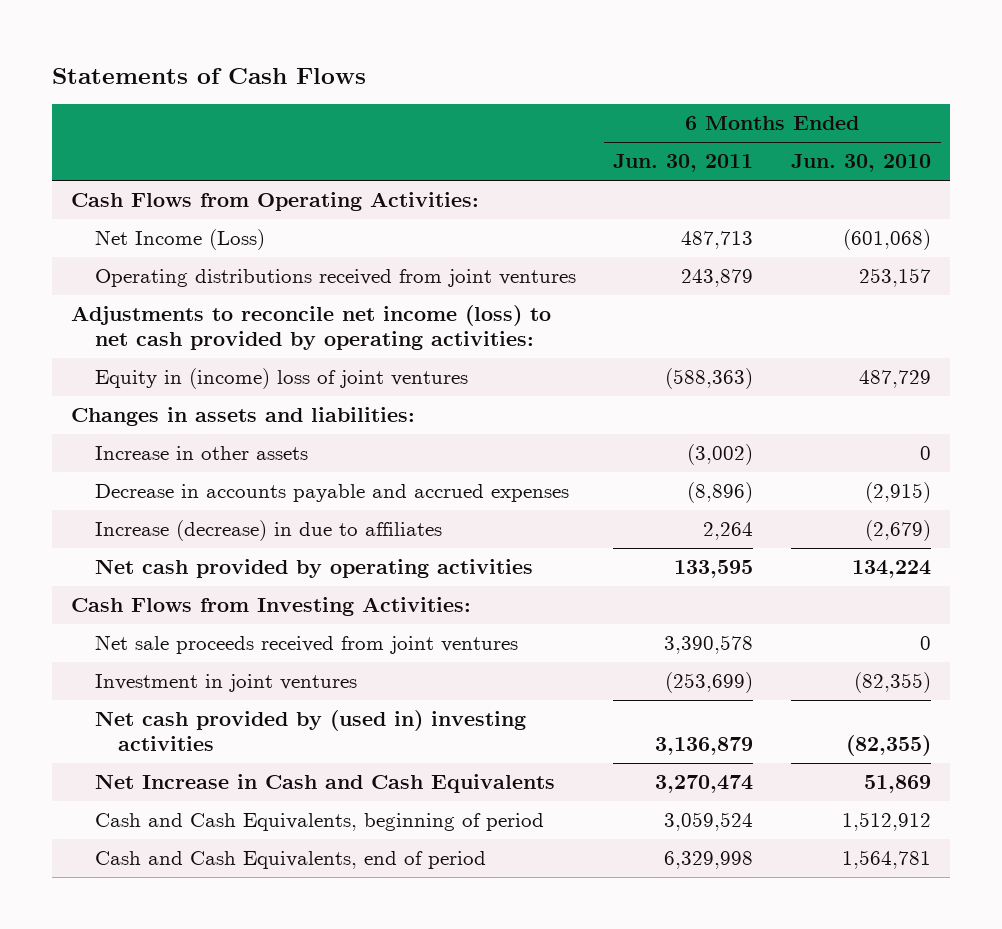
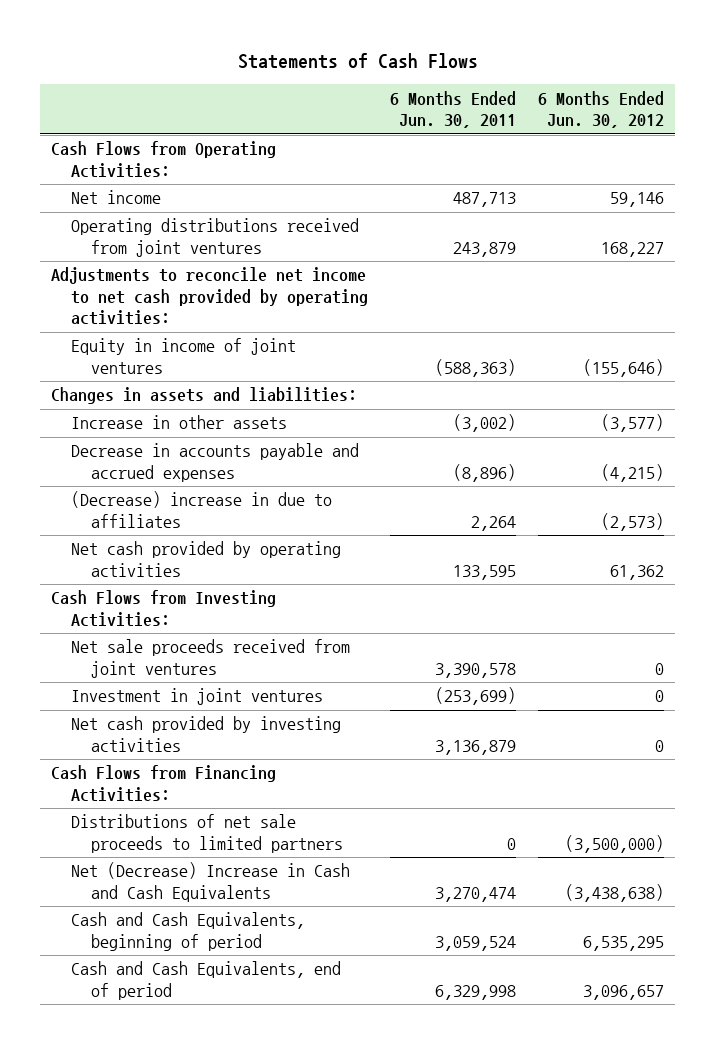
[791,154,932,173] Jun. 30, 2010 -> none
none -> [538,90,665,129] 6 Months Ended Jun. 30, 2012
[94,228,265,250] Net Income (Loss) -> [71,190,162,205] Net income
[71,304,552,350] Adjustments to reconcile net income (loss) to net cash provided by operating activities: -> [51,267,369,326] Adjustments to reconcile net income to net cash provided by operating activities:
[94,367,468,389] Equity in (income) loss of joint ventures -> [71,338,297,374] Equity in income of joint ventures
[94,519,442,541] Increase (decrease) in due to affiliates -> [71,491,333,528] (Decrease) increase in due to affiliates
[94,709,526,751] Net cash provided by (used in) investing activities -> [71,716,342,752] Net cash provided by investing activities
none -> [51,765,277,802] Cash Flows from Financing Activities:
none -> [71,814,344,853] Distributions of net sale proceeds to limited partners
[94,773,555,793] Net Increase in Cash and Cash Equivalents -> [71,862,351,902] Net (Decrease) Increase in Cash and Cash Equivalents

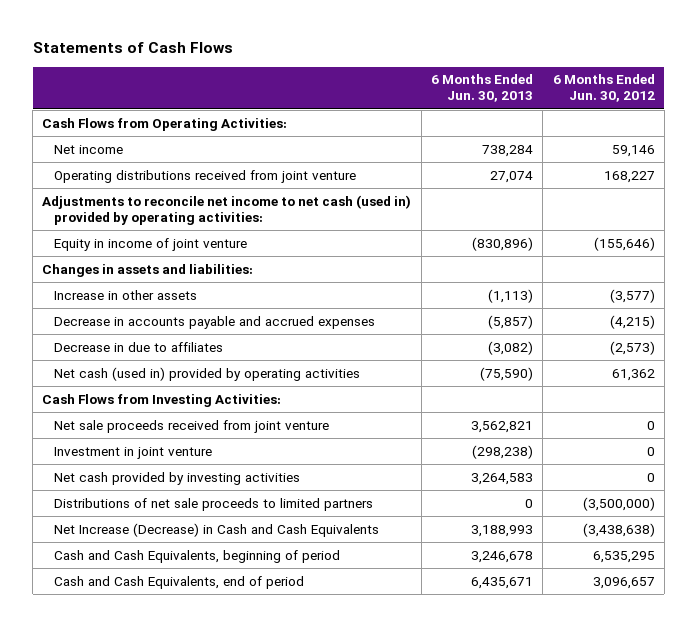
[390,90,517,129] 6 Months Ended Jun. 30, 2011 -> none
none -> [430,74,533,103] 6 Months Ended Jun. 30, 2013
[71,218,360,257] Operating distributions received from joint ventures -> [53,169,356,183] Operating distributions received from joint venture
[51,267,369,326] Adjustments to reconcile net income to net cash provided by operating activities: -> [42,194,412,225] Adjustments to reconcile net income to net cash (used in) provided by operating activities:
[71,338,297,374] Equity in income of joint ventures -> [53,237,247,251] Equity in income of joint venture
[71,491,333,528] (Decrease) increase in due to affiliates -> [53,341,223,352] Decrease in due to affiliates
[71,541,342,577] Net cash provided by operating activities -> [53,366,360,381] Net cash (used in) provided by operating activities
[71,639,351,678] Net sale proceeds received from joint ventures -> [53,419,329,433] Net sale proceeds received from joint venture
[71,688,324,706] Investment in joint ventures -> [53,446,212,459] Investment in joint venture
[51,765,277,802] Cash Flows from Financing Activities: -> none
[71,862,351,902] Net (Decrease) Increase in Cash and Cash Equivalents -> [53,522,379,537] Net Increase (Decrease) in Cash and Cash Equivalents

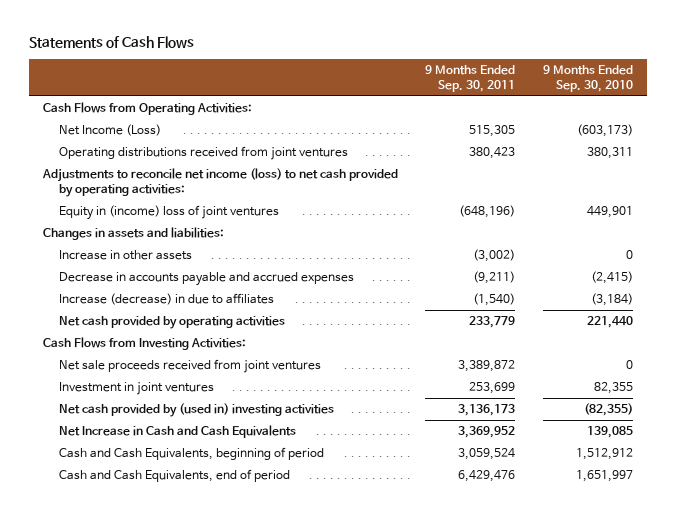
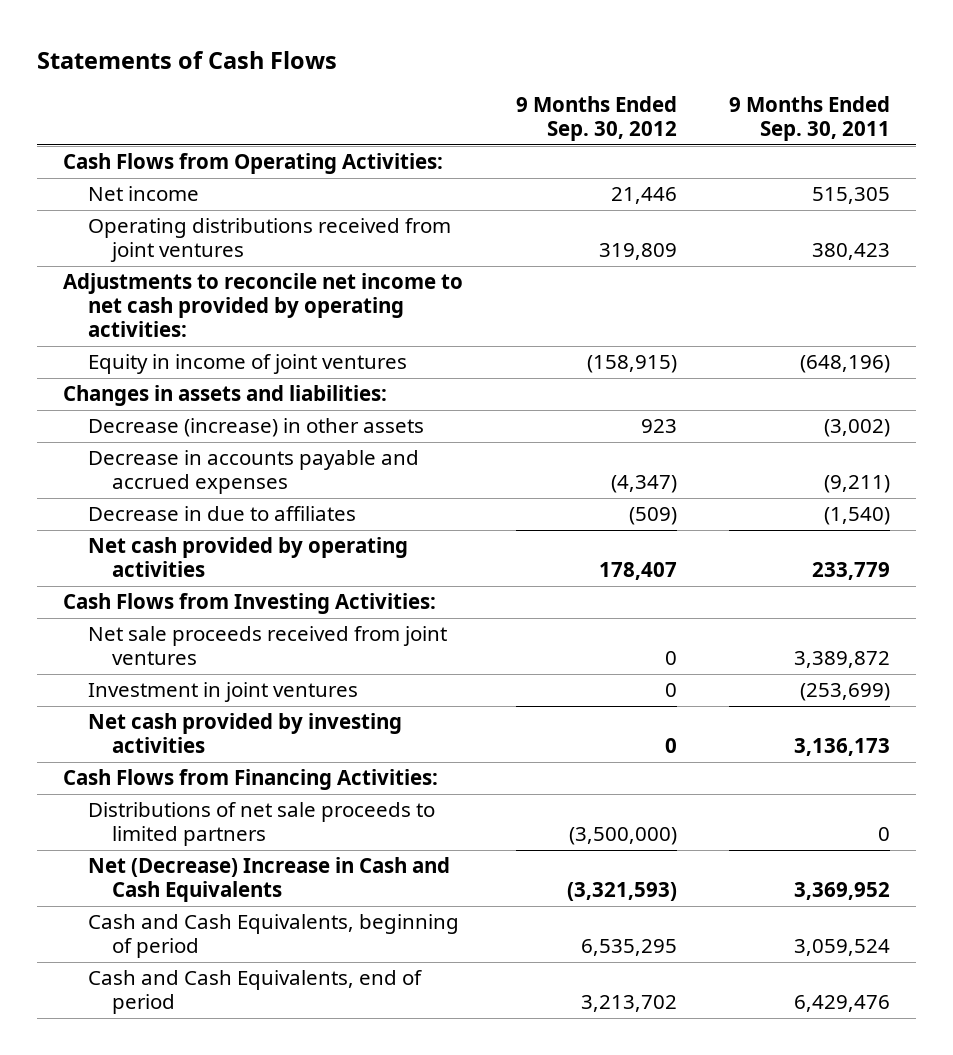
[542,65,633,93] 9 Months Ended Sep. 30, 2010 -> none
none -> [515,96,677,142] 9 Months Ended Sep. 30, 2012
[58,124,161,137] Net Income (Loss) -> [87,186,199,202] Net income
[41,168,398,198] Adjustments to reconcile net income (loss) to net cash provided by operating activities: -> [63,273,464,338] Adjustments to reconcile net income to net cash provided by operating activities:
[58,205,279,221] Equity in (income) loss of joint ventures -> [87,354,407,375] Equity in income of joint ventures
[58,250,192,261] Increase in other assets -> [87,418,424,438] Decrease (increase) in other assets
[58,293,274,306] Increase (decrease) in due to affiliates -> [87,506,356,522] Decrease in due to affiliates
[469,382,516,395] 253,699 -> [799,683,890,702] (253,699)
[58,403,334,418] Net cash provided by (used in) investing activities -> [87,713,402,754] Net cash provided by investing activities
none -> [63,769,439,791] Cash Flows from Financing Activities:
none -> [87,802,435,847] Distributions of net sale proceeds to limited partners
[58,425,296,439] Net Increase in Cash and Cash Equivalents -> [87,857,450,903] Net (Decrease) Increase in Cash and Cash Equivalents

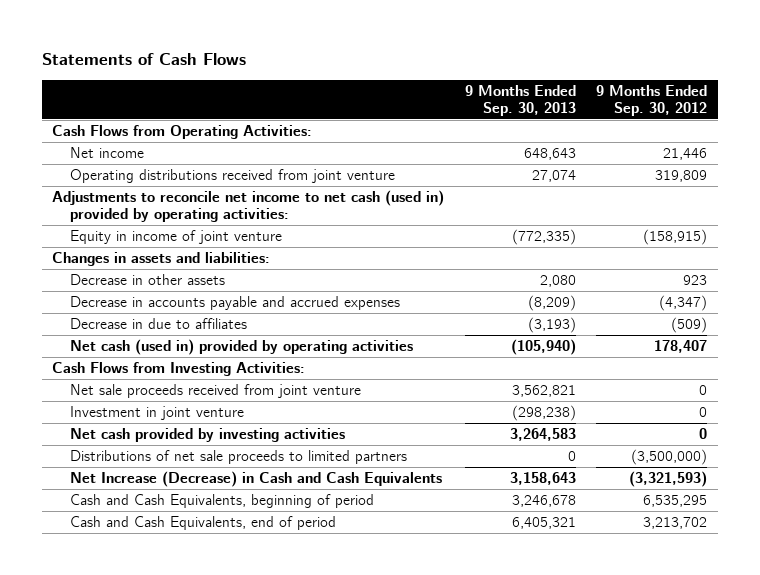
[728,96,890,142] 9 Months Ended Sep. 30, 2011 -> none
none -> [464,84,576,117] 9 Months Ended Sep. 30, 2013
[87,218,451,263] Operating distributions received from joint ventures -> [69,168,395,183] Operating distributions received from joint venture
[63,273,464,338] Adjustments to reconcile net income to net cash provided by operating activities: -> [52,189,445,223] Adjustments to reconcile net income to net cash (used in) provided by operating activities:
[87,354,407,375] Equity in income of joint ventures -> [69,229,282,244] Equity in income of joint venture
[87,418,424,438] Decrease (increase) in other assets -> [69,273,225,285] Decrease in other assets
[87,537,408,578] Net cash provided by operating activities -> [69,338,413,355] Net cash (used in) provided by operating activities
[87,626,447,666] Net sale proceeds received from joint ventures -> [69,383,361,398] Net sale proceeds received from joint venture
[87,682,358,703] Investment in joint ventures -> [69,405,244,420] Investment in joint venture
[63,769,439,791] Cash Flows from Financing Activities: -> none
[87,857,450,903] Net (Decrease) Increase in Cash and Cash Equivalents -> [69,470,442,487] Net Increase (Decrease) in Cash and Cash Equivalents

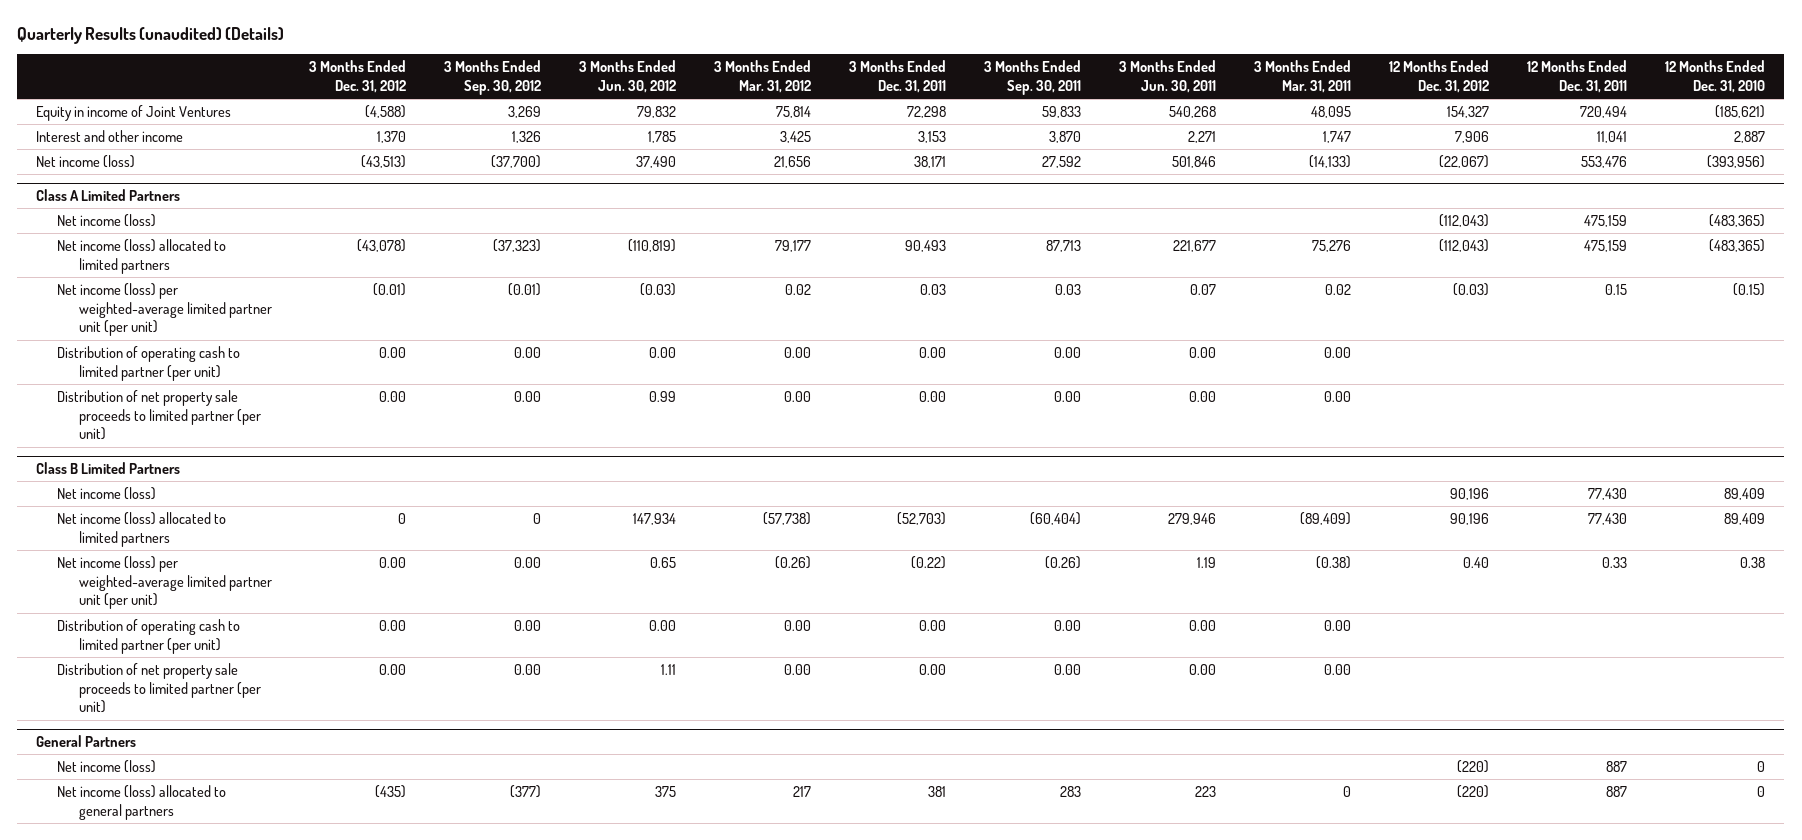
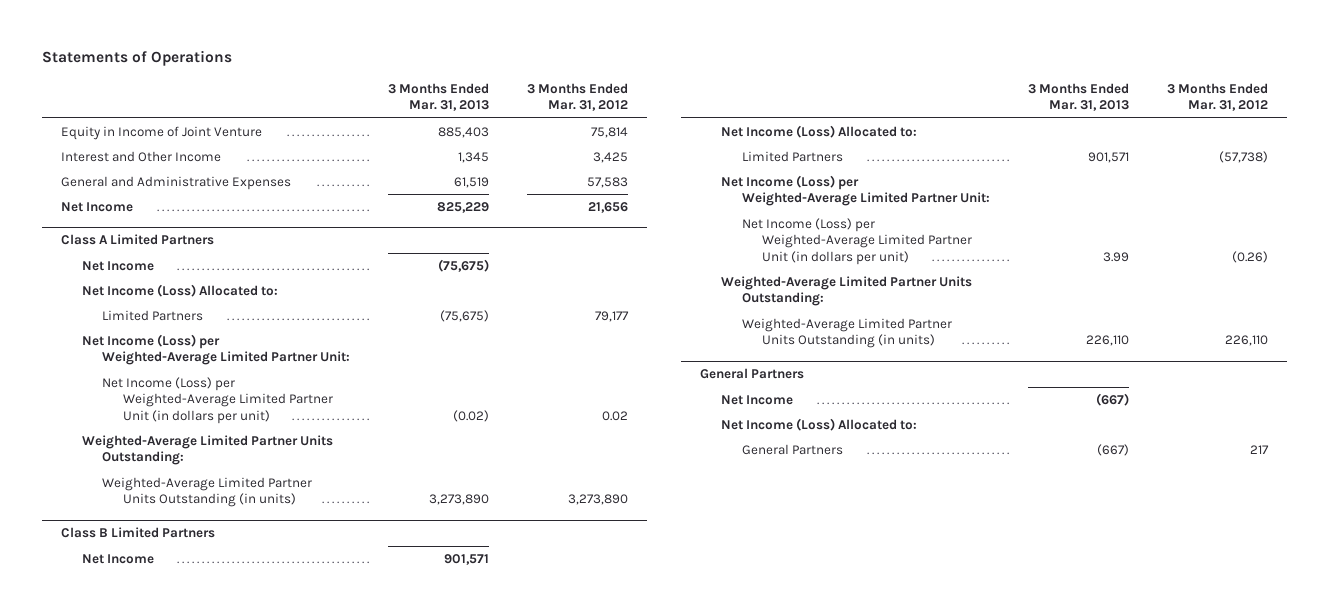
[17,26,285,44] Quarterly Results (unaudited) (Details) -> [41,50,232,67] Statements of Operations
[309,60,407,94] 3 Months Ended Dec. 31, 2012 -> none
[444,60,542,96] 3 Months Ended Sep. 30, 2012 -> none
[579,60,677,94] 3 Months Ended Jun. 30, 2012 -> none
[849,60,947,94] 3 Months Ended Dec. 31, 2011 -> none
[984,60,1082,96] 3 Months Ended Sep. 30, 2011 -> none
[1119,60,1217,94] 3 Months Ended Jun. 30, 2011 -> none
[1254,60,1352,94] 3 Months Ended Mar. 31, 2011 -> none
[1389,60,1490,94] 12 Months Ended Dec. 31, 2012 -> none
[1527,60,1628,94] 12 Months Ended Dec. 31, 2011 -> none
[1665,60,1766,94] 12 Months Ended Dec. 31, 2010 -> none
none -> [388,82,490,112] 3 Months Ended Mar. 31, 2013
[36,104,232,121] Equity in income of Joint Ventures -> [60,125,262,140] Equity in Income of Joint Venture
[36,129,184,142] Interest and other income -> [60,150,221,162] Interest and Other Income
none -> [60,175,291,190] General and Administrative Expenses
[36,154,136,168] Net income (loss) -> [60,201,133,212] Net Income
[57,345,241,381] Distribution of operating cash to limited partner (per unit) -> none
[57,389,261,441] Distribution of net property sale proceeds to limited partner (per unit) -> none
[57,213,157,227] Net income (loss) -> [81,260,154,271] Net Income
none -> [81,283,278,297] Net Income (Loss) Allocated to:
[57,238,227,274] Net income (loss) allocated to limited partners -> [102,309,204,321] Limited Partners
none -> [81,333,351,366] Net Income (Loss) per Weighted-Average Limited Partner Unit:
[57,282,272,337] Net income (loss) per weighted-average limited partner unit (per unit) -> [102,376,334,424] Net Income (Loss) per Weighted-Average Limited Partner Unit (in dollars per unit)
none -> [81,434,333,466] Weighted-Average Limited Partner Units Outstanding:
none -> [102,476,313,508] Weighted-Average Limited Partner Units Outstanding (in units)
[57,618,241,654] Distribution of operating cash to limited partner (per unit) -> none
[57,662,261,714] Distribution of net property sale proceeds to limited partner (per unit) -> none
[57,486,157,500] Net income (loss) -> [81,553,154,564] Net Income
none -> [720,124,917,138] Net Income (Loss) Allocated to:
[57,511,227,547] Net income (loss) allocated to limited partners -> [741,150,843,162] Limited Partners
none -> [720,174,990,207] Net Income (Loss) per Weighted-Average Limited Partner Unit:
[57,555,272,610] Net income (loss) per weighted-average limited partner unit (per unit) -> [741,217,973,265] Net Income (Loss) per Weighted-Average Limited Partner Unit (in dollars per unit)
none -> [720,275,972,307] Weighted-Average Limited Partner Units Outstanding:
none -> [741,317,952,349] Weighted-Average Limited Partner Units Outstanding (in units)
[57,759,157,773] Net income (loss) -> [720,394,793,405] Net Income
none -> [720,417,917,431] Net Income (Loss) Allocated to:
[57,784,227,820] Net income (loss) allocated to general partners -> [741,443,843,455] General Partners

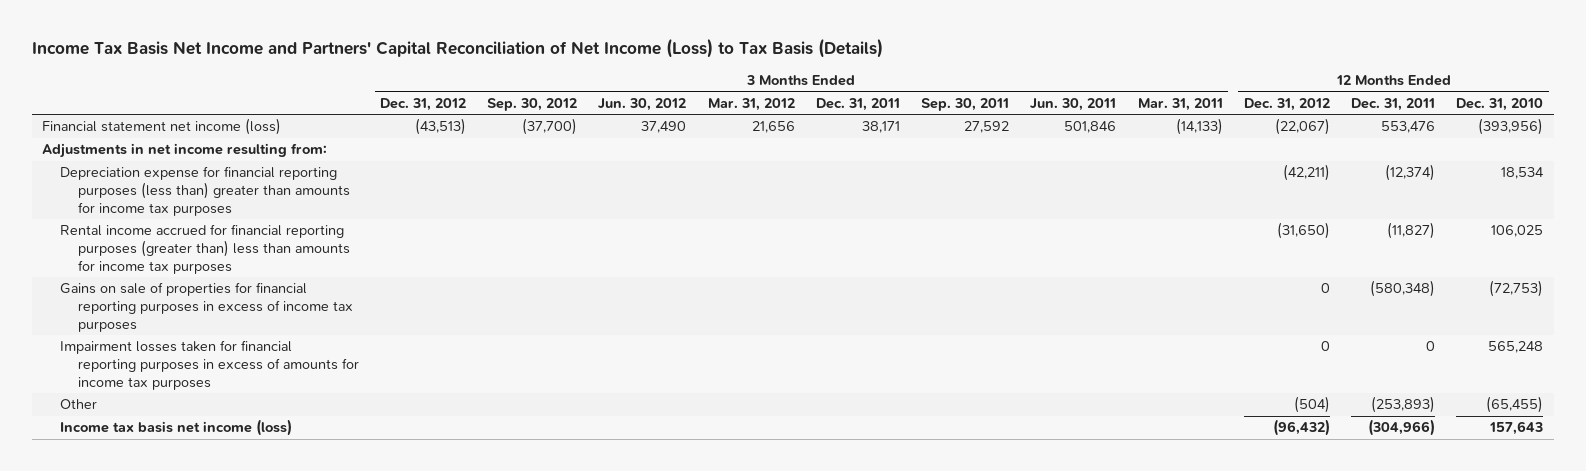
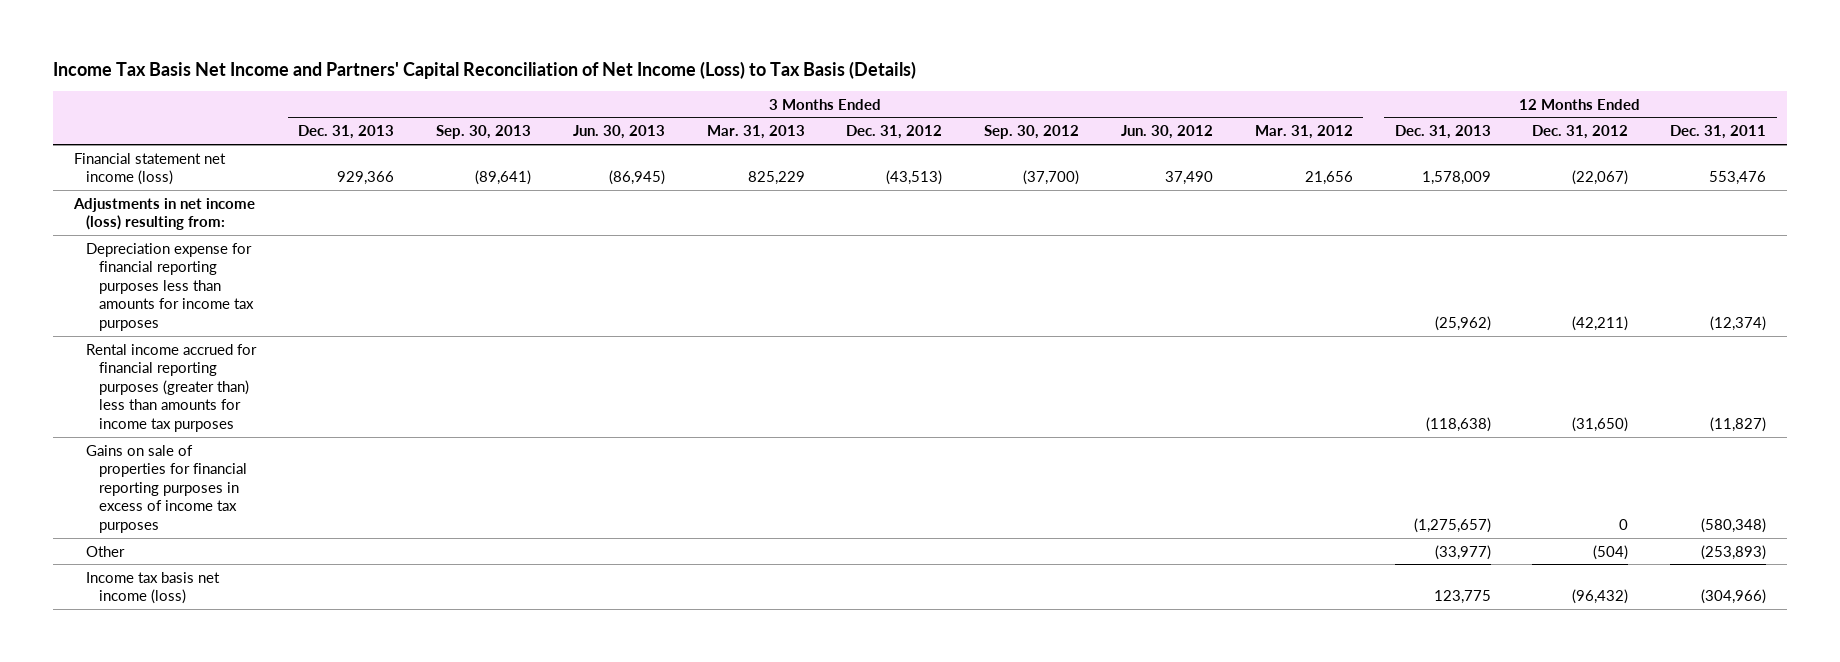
[815,98,900,112] Dec. 31, 2011 -> none
[921,98,1010,112] Sep. 30, 2011 -> none
[1030,98,1117,112] Jun. 30, 2011 -> none
[1137,98,1223,112] Mar. 31, 2011 -> none
[1456,98,1544,112] Dec. 31, 2010 -> none
none -> [298,125,395,140] Dec. 31, 2013
none -> [435,125,531,140] Sep. 30, 2013
none -> [572,125,665,140] Jun. 30, 2013
none -> [706,125,805,140] Mar. 31, 2013
none -> [1394,125,1491,140] Dec. 31, 2013
[42,143,328,159] Adjustments in net income resulting from: -> [72,197,255,231] Adjustments in net income (loss) resulting from:
[60,166,350,216] Depreciation expense for financial reporting purposes (less than) greater than amounts for income tax purposes -> [86,242,254,331] Depreciation expense for financial reporting purposes less than amounts for income tax purposes
[60,340,359,390] Impairment losses taken for financial reporting purposes in excess of amounts for income tax purposes -> none

